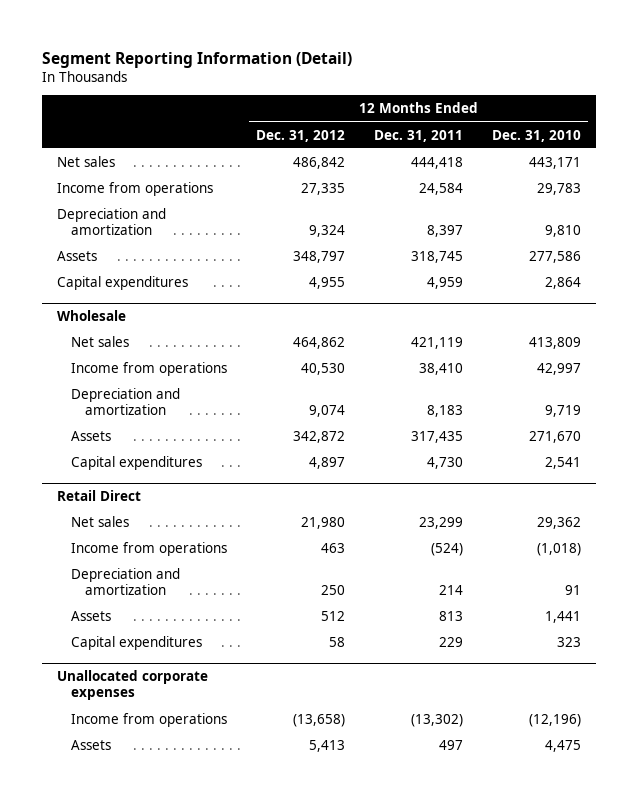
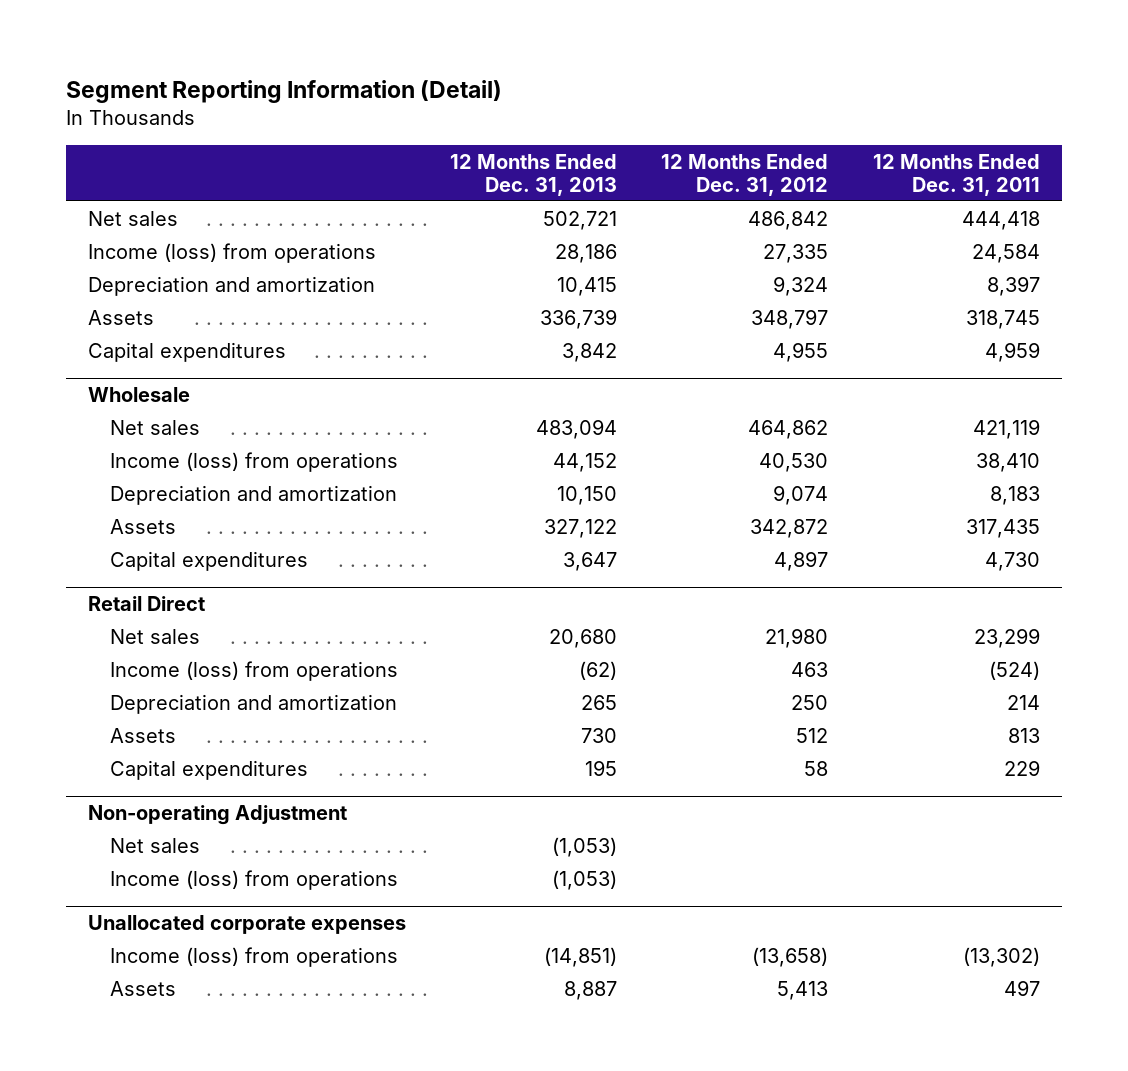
[492,129,582,142] Dec. 31, 2010 -> none
none -> [450,153,618,196] 12 Months Ended Dec. 31, 2013
[56,182,213,197] Income from operations -> [88,242,377,263] Income (loss) from operations
[70,362,227,377] Income from operations -> [110,451,399,472] Income (loss) from operations
[70,542,227,557] Income from operations -> [110,660,399,681] Income (loss) from operations
none -> [88,805,348,826] Non-operating Adjustment
none -> [110,837,201,853] Net sales
none -> [110,869,399,890] Income (loss) from operations
[70,713,227,728] Income from operations -> [110,946,399,967] Income (loss) from operations

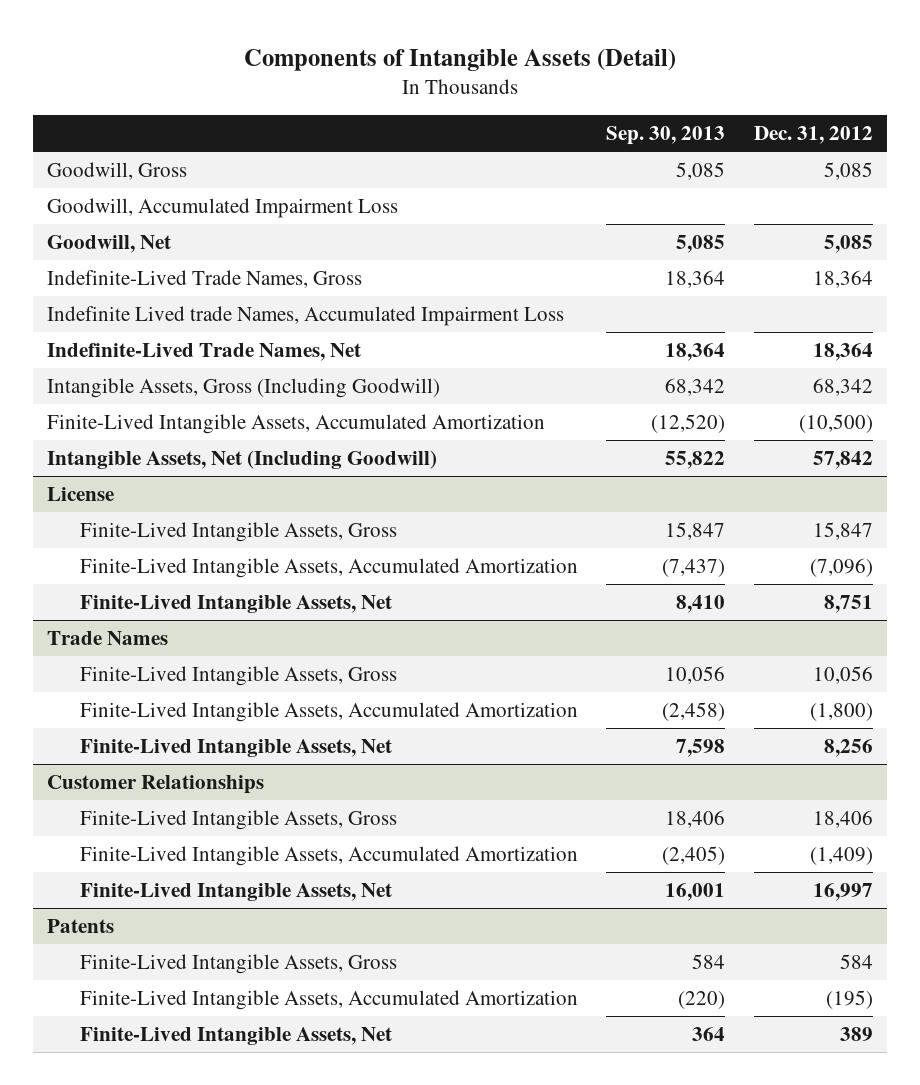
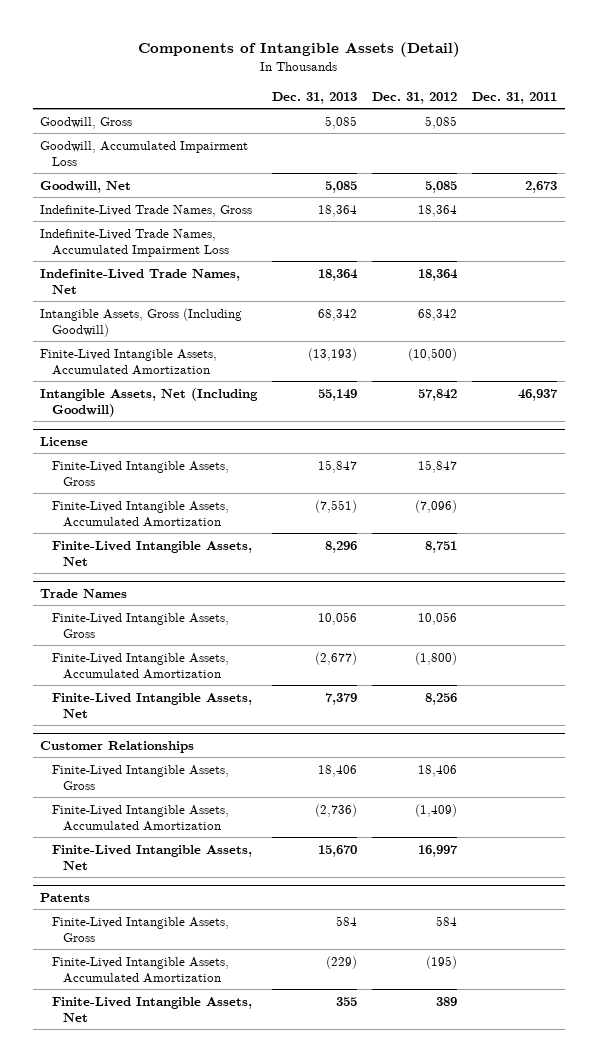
[606,126,726,146] Sep. 30, 2013 -> none
none -> [272,91,358,104] Dec. 31, 2013
none -> [472,91,558,104] Dec. 31, 2011
[46,306,564,327] Indefinite Lived trade Names, Accumulated Impairment Loss -> [40,228,229,257] Indefinite-Lived Trade Names, Accumulated Impairment Loss

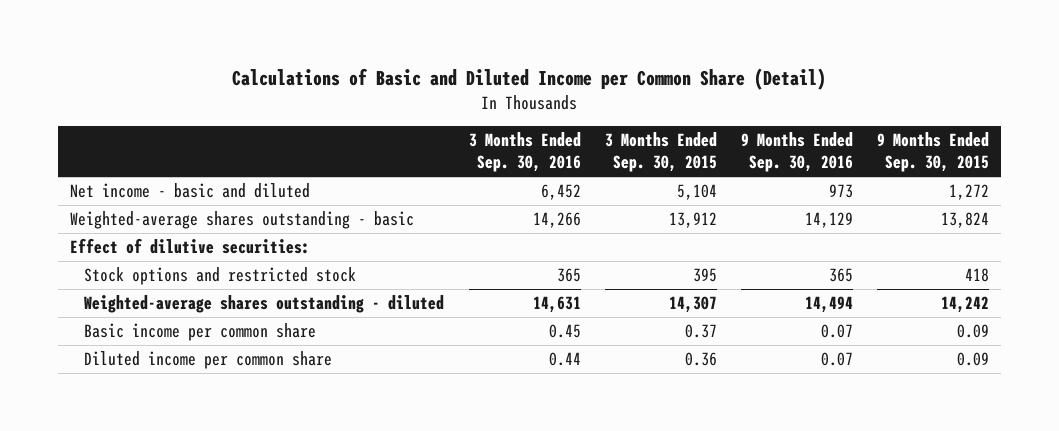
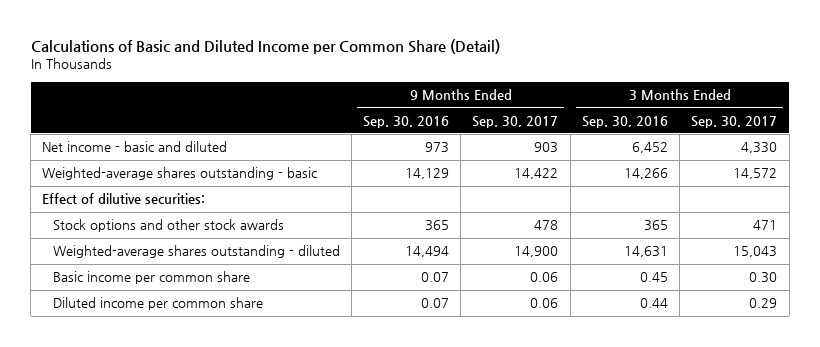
[604,132,717,173] 3 Months Ended Sep. 30, 2015 -> none
[876,132,989,173] 9 Months Ended Sep. 30, 2015 -> none
none -> [472,115,559,128] Sep. 30, 2017
none -> [691,115,778,128] Sep. 30, 2017
[84,266,357,285] Stock options and restricted stock -> [52,219,284,233] Stock options and other stock awards

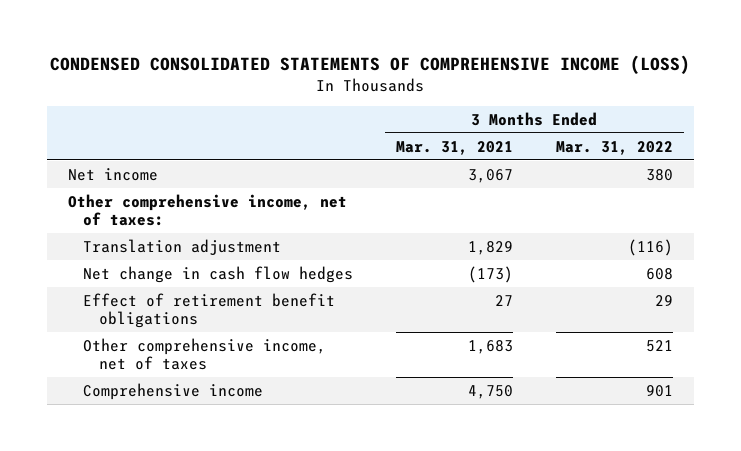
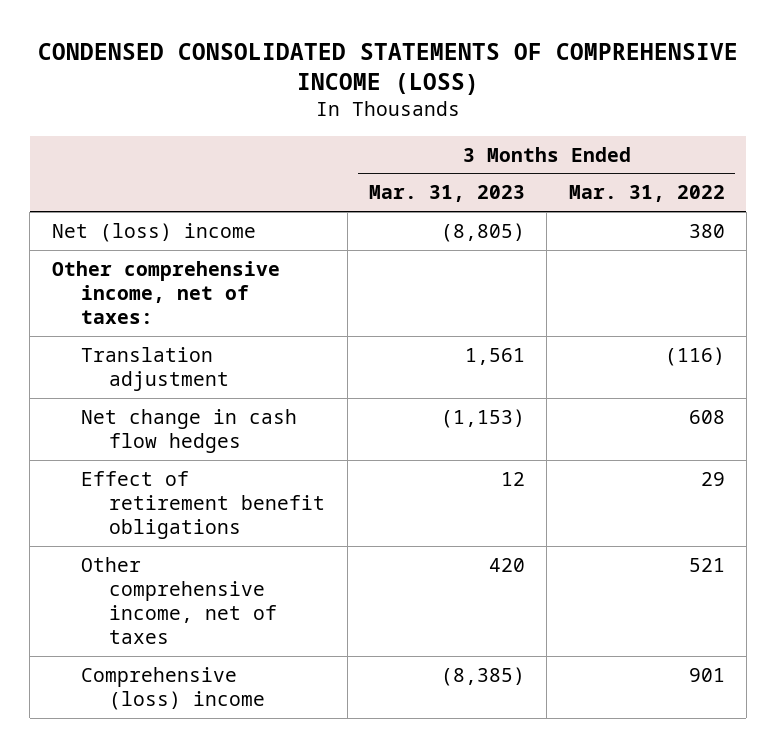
[396,140,514,155] Mar. 31, 2021 -> none
none -> [368,185,525,203] Mar. 31, 2023
[67,167,158,181] Net income -> [51,222,256,242] Net (loss) income
[83,382,264,400] Comprehensive income -> [80,666,266,710] Comprehensive (loss) income

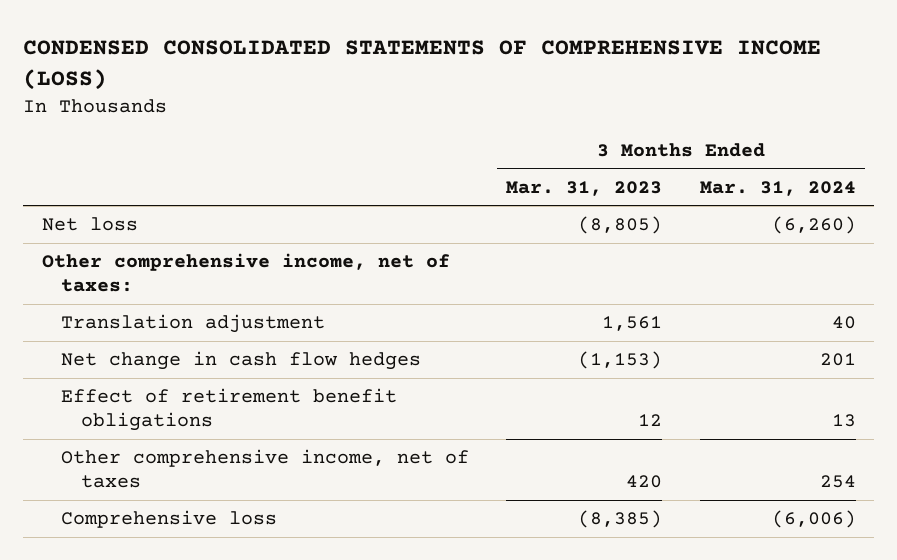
[568,185,725,203] Mar. 31, 2022 -> none
none -> [699,180,856,196] Mar. 31, 2024
[51,222,256,242] Net (loss) income -> [41,217,138,232] Net loss
[80,666,266,710] Comprehensive (loss) income -> [61,510,278,529] Comprehensive loss

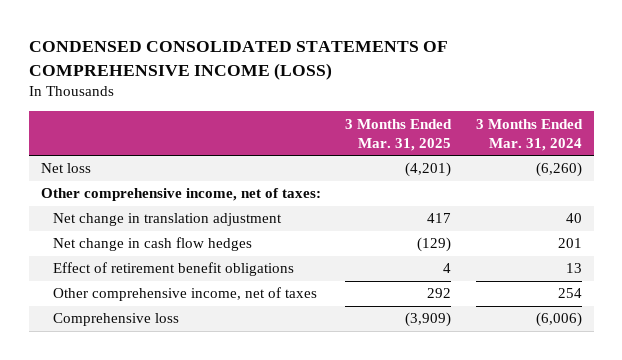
[506,180,663,196] Mar. 31, 2023 -> none
none -> [345,118,453,151] 3 Months Ended Mar. 31, 2025
[61,314,326,334] Translation adjustment -> [52,213,282,227] Net change in translation adjustment

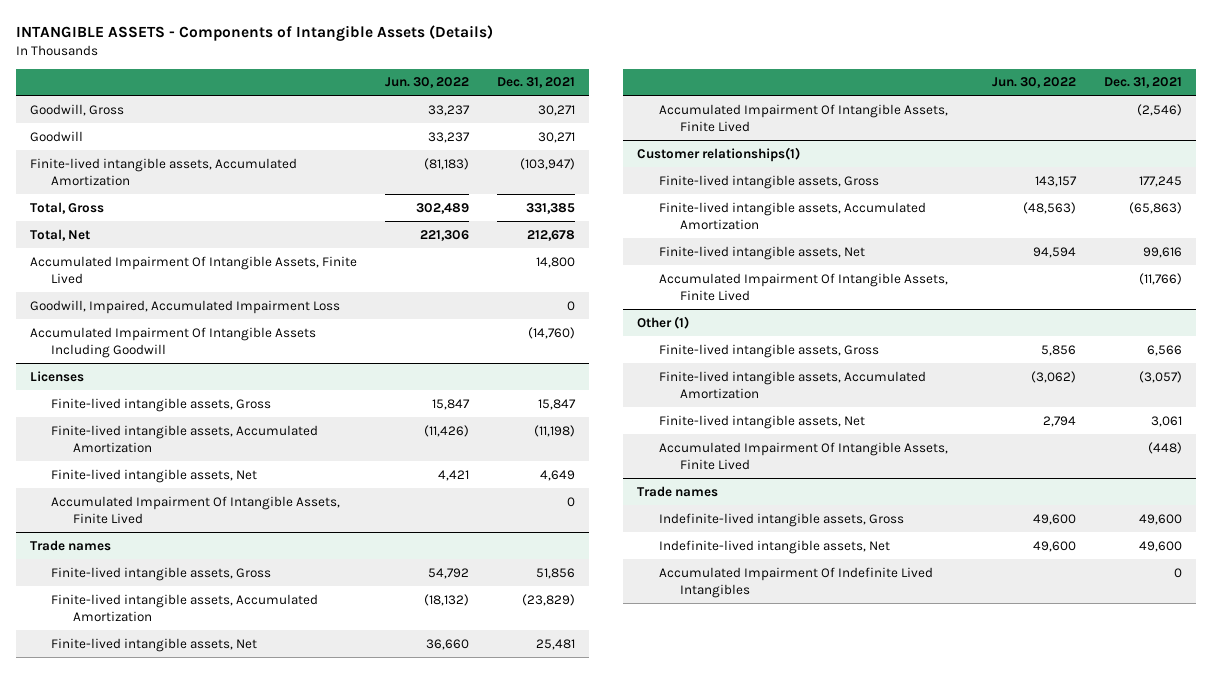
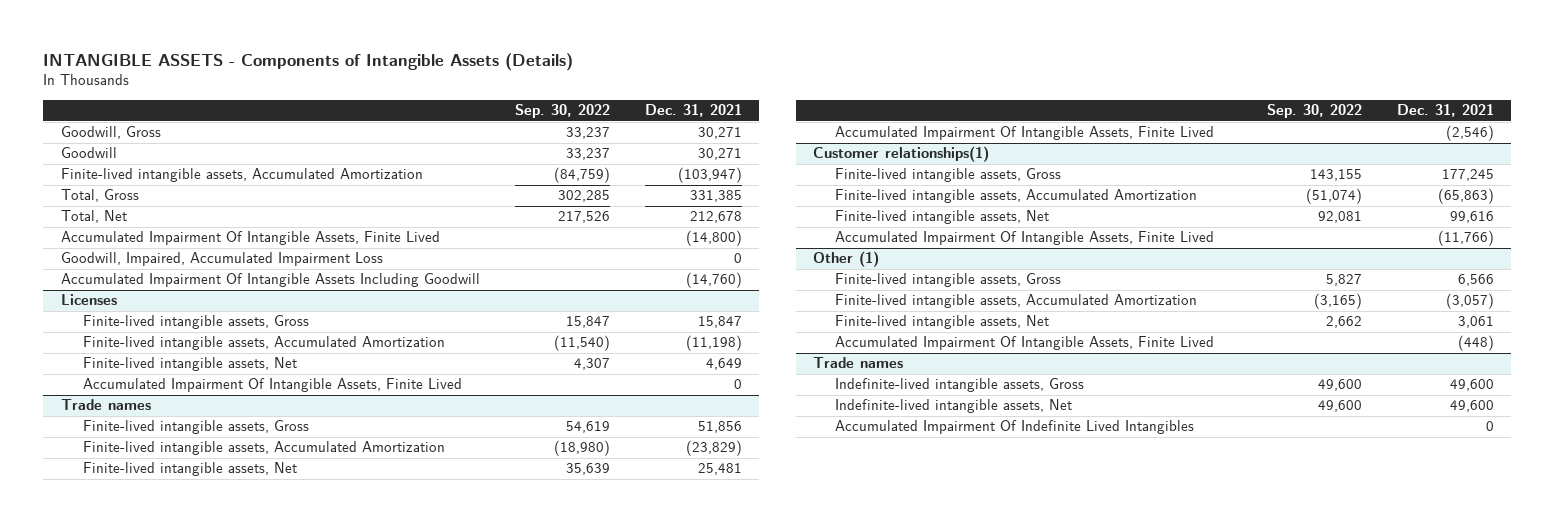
[384,77,469,89] Jun. 30, 2022 -> none
none -> [514,104,610,119] Sep. 30, 2022
[535,256,575,268] 14,800 -> [685,230,742,247] (14,800)

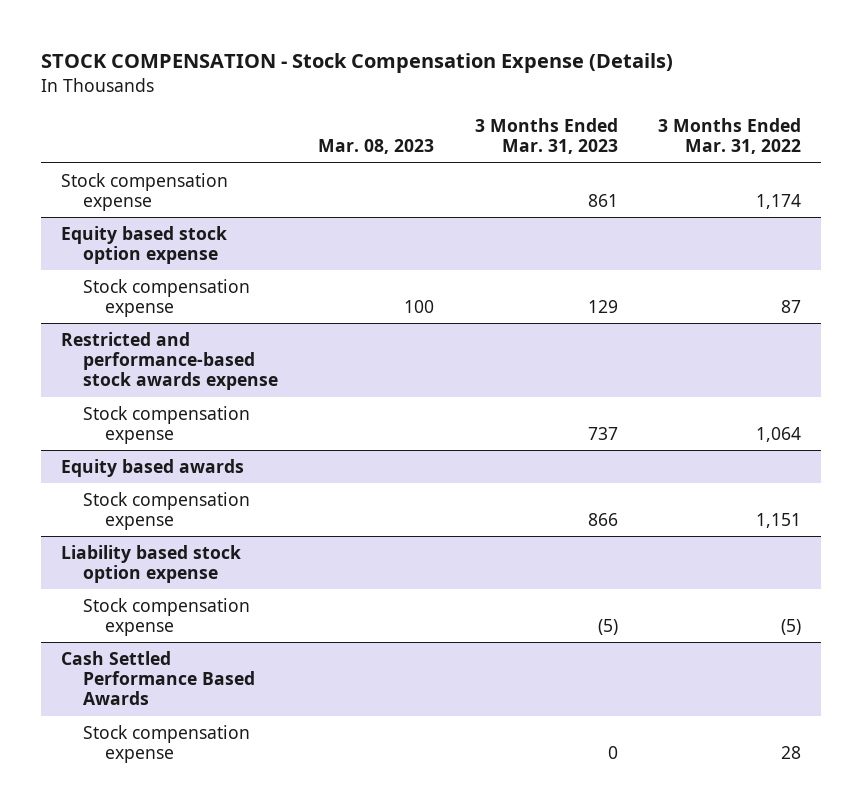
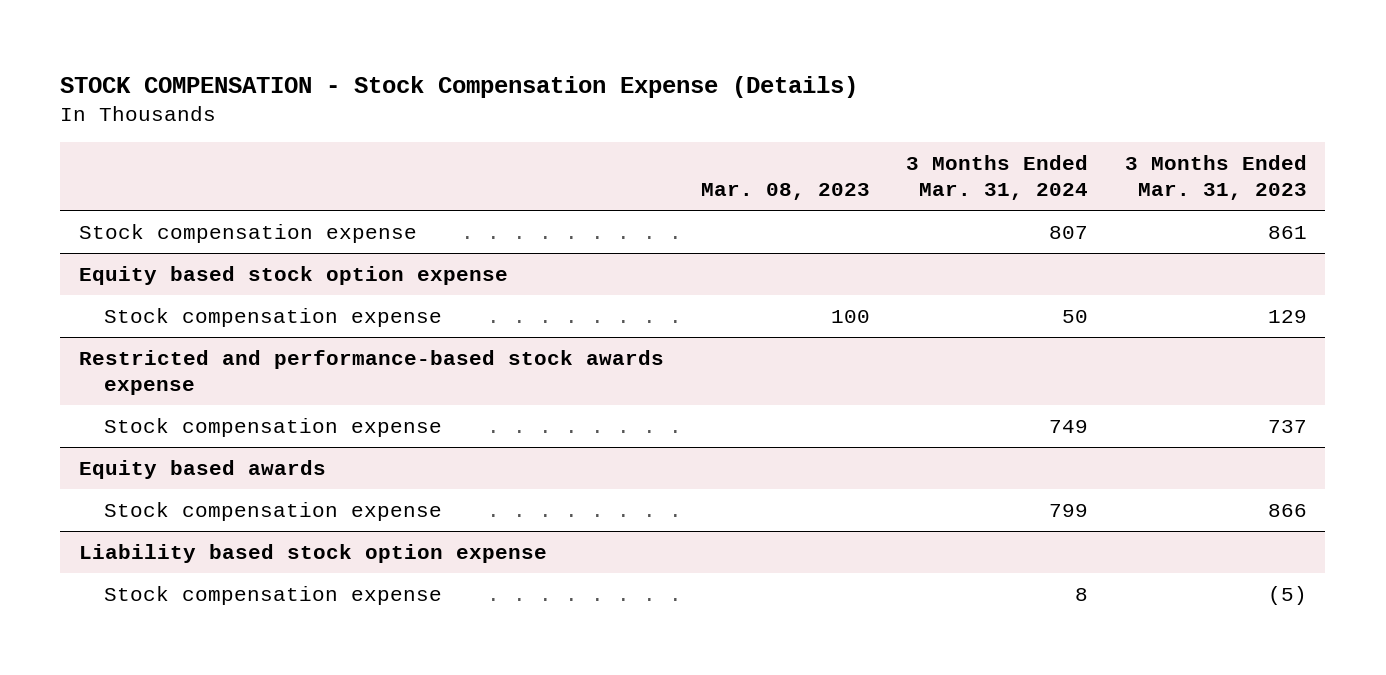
[658,118,802,155] 3 Months Ended Mar. 31, 2022 -> none
none -> [906,155,1089,201] 3 Months Ended Mar. 31, 2024
[61,650,255,706] Cash Settled Performance Based Awards -> none
[82,724,250,764] Stock compensation expense -> none

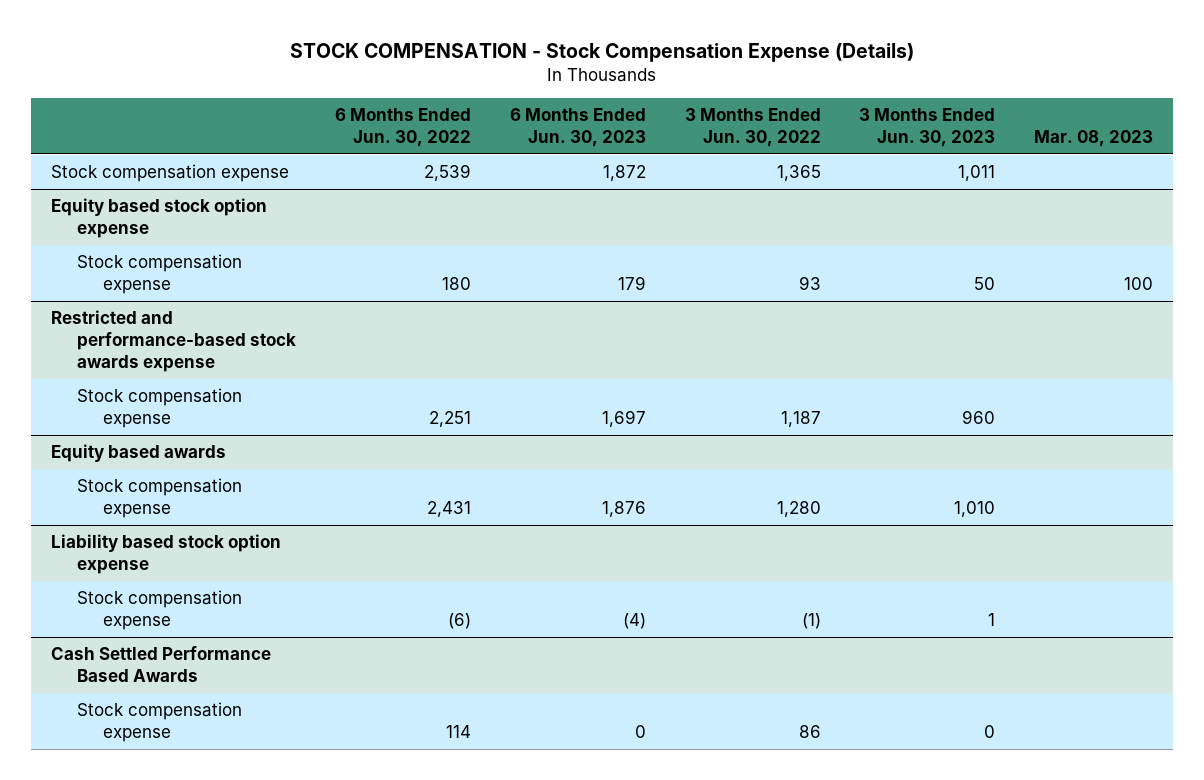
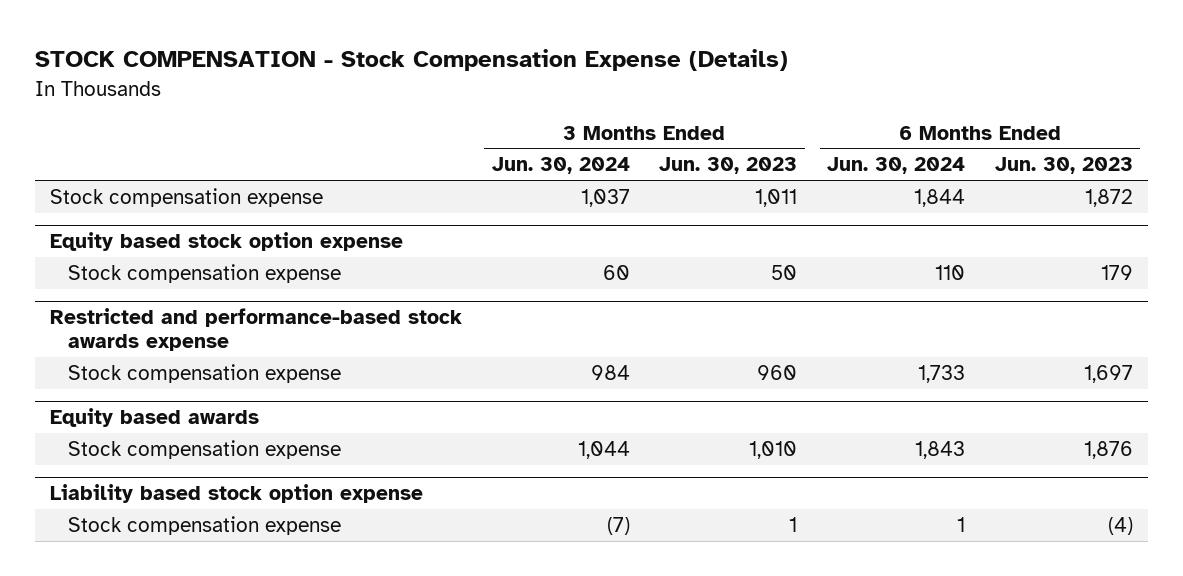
[334,107,471,147] 6 Months Ended Jun. 30, 2022 -> none
[684,107,821,147] 3 Months Ended Jun. 30, 2022 -> none
[1034,129,1154,147] Mar. 08, 2023 -> none
none -> [491,157,630,175] Jun. 30, 2024
none -> [827,157,966,175] Jun. 30, 2024
[50,646,271,682] Cash Settled Performance Based Awards -> none
[77,702,243,742] Stock compensation expense -> none

